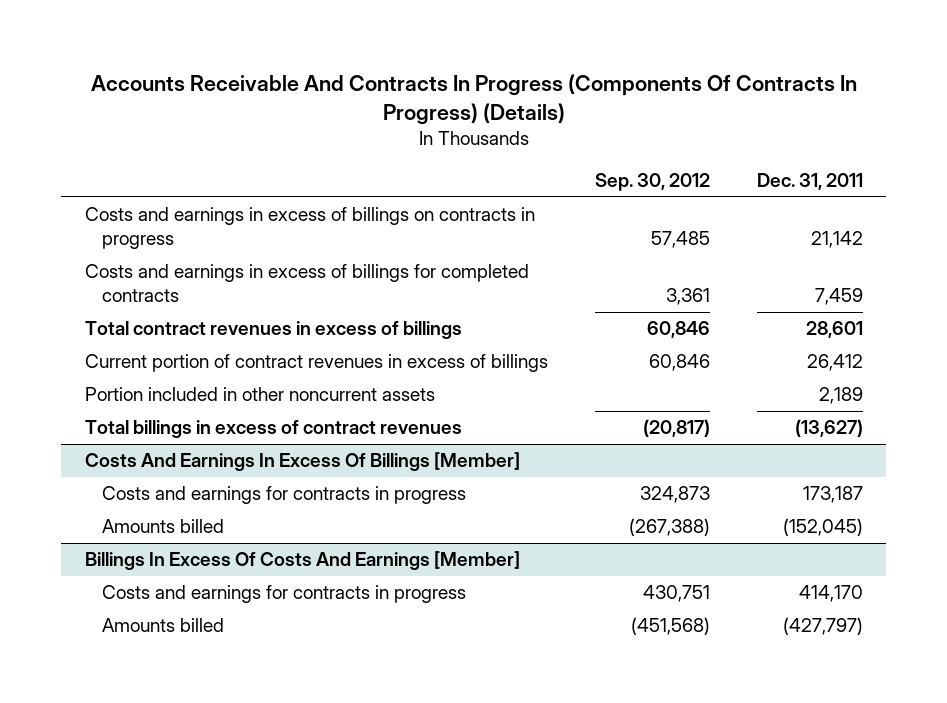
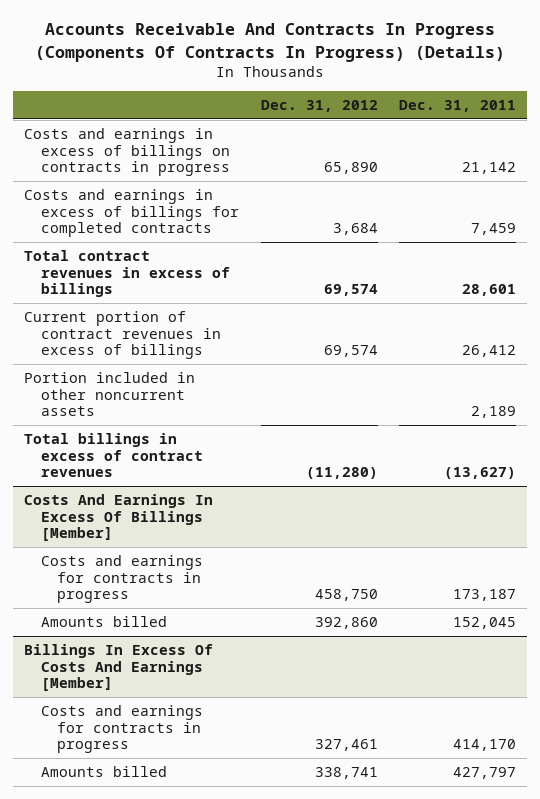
[594,173,710,192] Sep. 30, 2012 -> none
none -> [260,100,378,113] Dec. 31, 2012
[782,518,863,537] (152,045) -> [453,617,517,630] 152,045
[782,617,863,636] (427,797) -> [453,767,517,780] 427,797

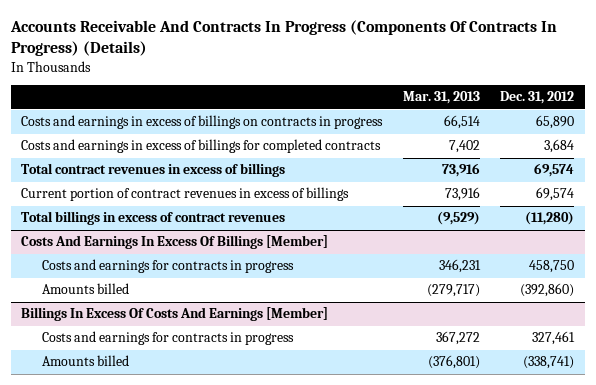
[399,100,517,113] Dec. 31, 2011 -> none
none -> [402,91,480,105] Mar. 31, 2013
[24,372,196,417] Portion included in other noncurrent assets -> none
[314,617,378,630] 392,860 -> [520,283,575,298] (392,860)
[314,767,378,780] 338,741 -> [523,356,575,370] (338,741)

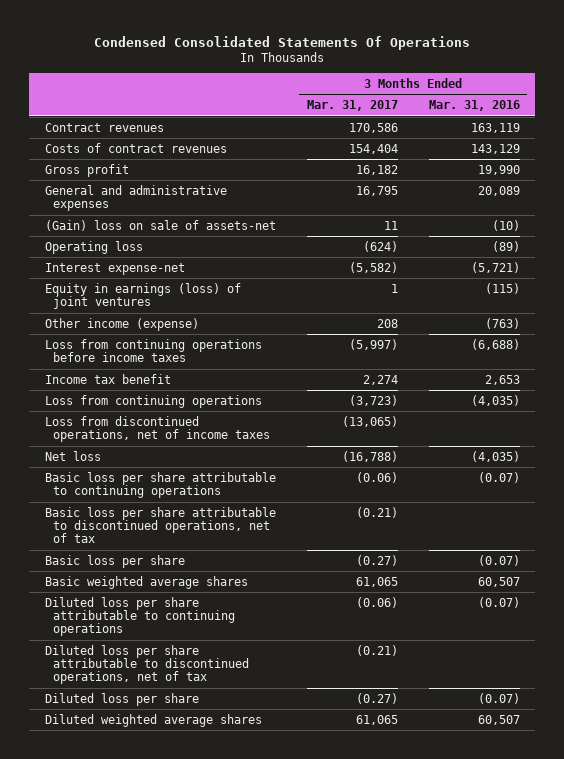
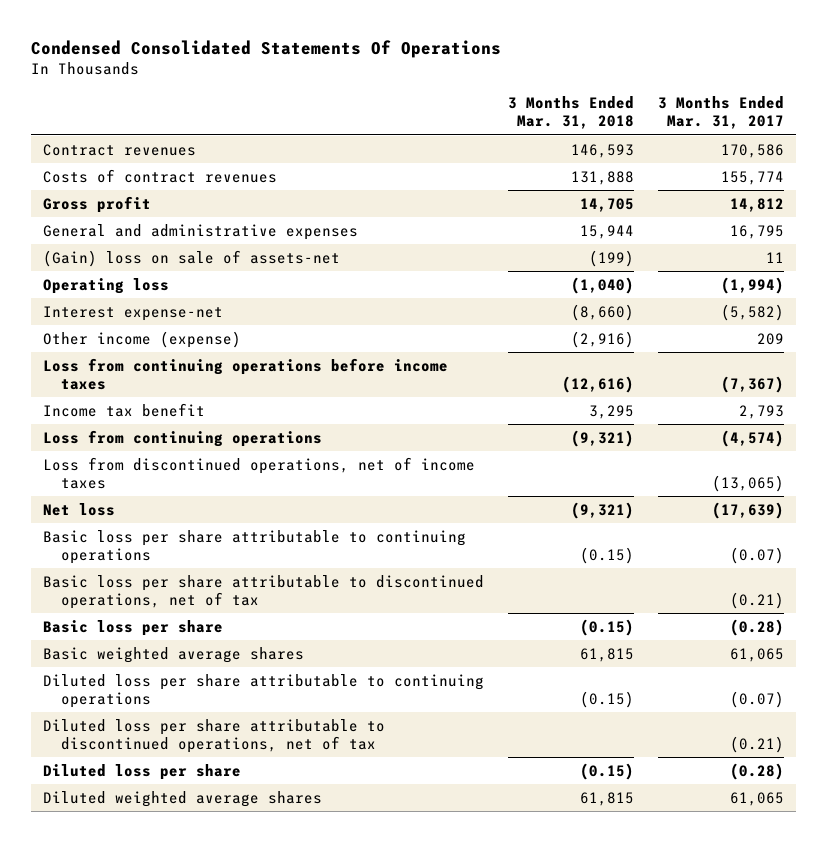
[428,100,520,112] Mar. 31, 2016 -> none
none -> [507,95,634,130] 3 Months Ended Mar. 31, 2018
[348,143,398,154] 154,404 -> [720,170,784,185] 155,774
[355,164,398,175] 16,182 -> [729,197,784,212] 14,812
[362,240,398,252] (624) -> [720,276,784,294] (1,994)
[44,282,241,310] Equity in earnings (loss) of joint ventures -> none
[376,318,398,328] 208 -> [756,332,784,345] 209
[348,338,398,350] (5,997) -> [720,376,784,394] (7,367)
[362,374,398,385] 2,274 -> [738,404,784,419] 2,793
[348,394,398,406] (3,723) -> [720,429,784,447] (4,574)
[341,450,398,462] (16,788) -> [711,501,784,519] (17,639)
[355,471,398,483] (0.06) -> [729,547,784,565] (0.07)
[355,554,398,566] (0.27) -> [729,618,784,636] (0.28)
[355,596,398,608] (0.06) -> [729,691,784,709] (0.07)
[355,692,398,704] (0.27) -> [729,762,784,780] (0.28)

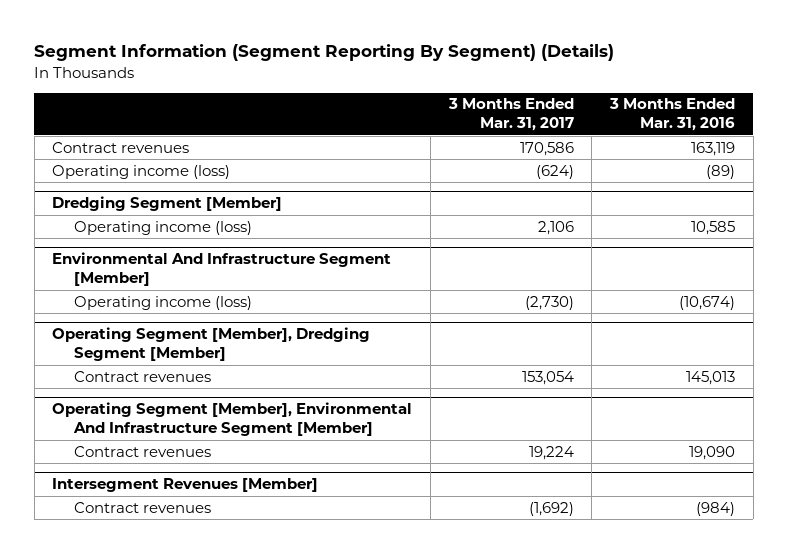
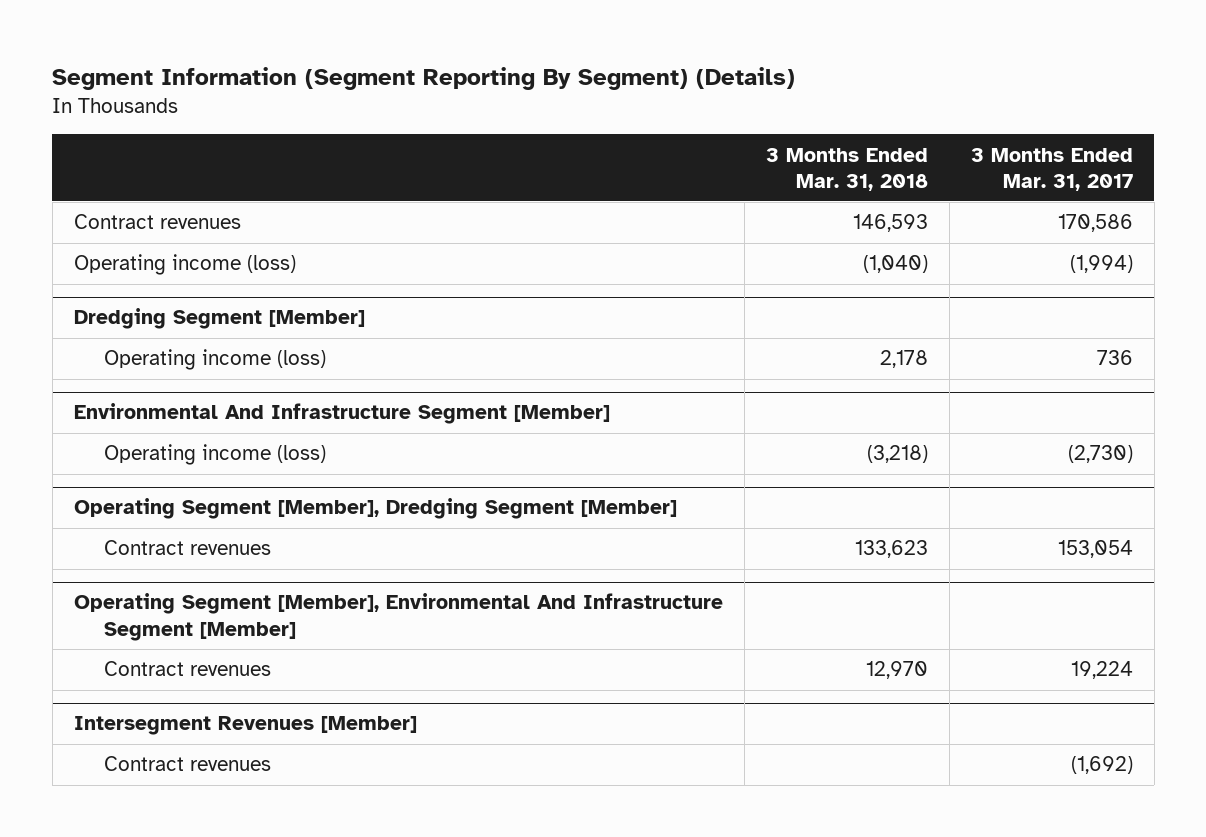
[609,98,736,132] 3 Months Ended Mar. 31, 2016 -> none
none -> [765,147,928,191] 3 Months Ended Mar. 31, 2018
[535,164,574,179] (624) -> [1069,255,1133,274] (1,994)
[537,220,574,235] 2,106 -> [1096,350,1133,366] 736

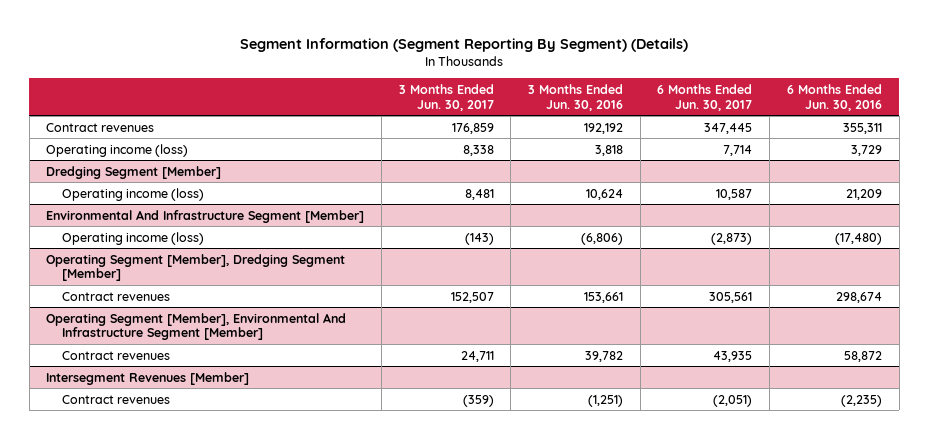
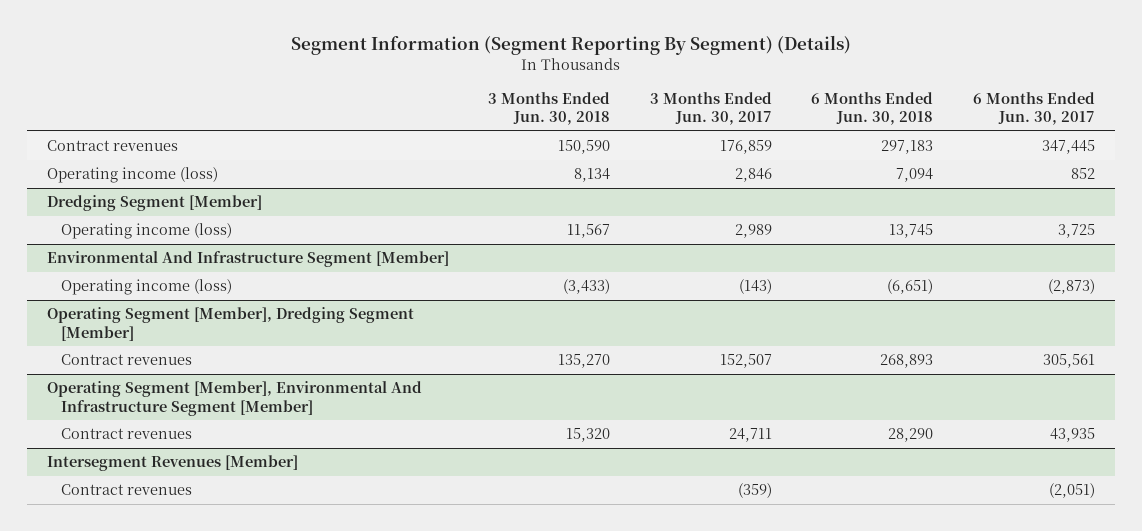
[528,83,624,111] 3 Months Ended Jun. 30, 2016 -> none
[786,83,882,111] 6 Months Ended Jun. 30, 2016 -> none
none -> [488,91,611,125] 3 Months Ended Jun. 30, 2018
none -> [811,91,934,125] 6 Months Ended Jun. 30, 2018
[462,144,494,156] 8,338 -> [734,168,772,183] 2,846
[723,144,753,156] 7,714 -> [1070,168,1095,180] 852
[464,188,494,200] 8,481 -> [734,224,772,239] 2,989
[716,188,753,200] 10,587 -> [1057,224,1095,239] 3,725

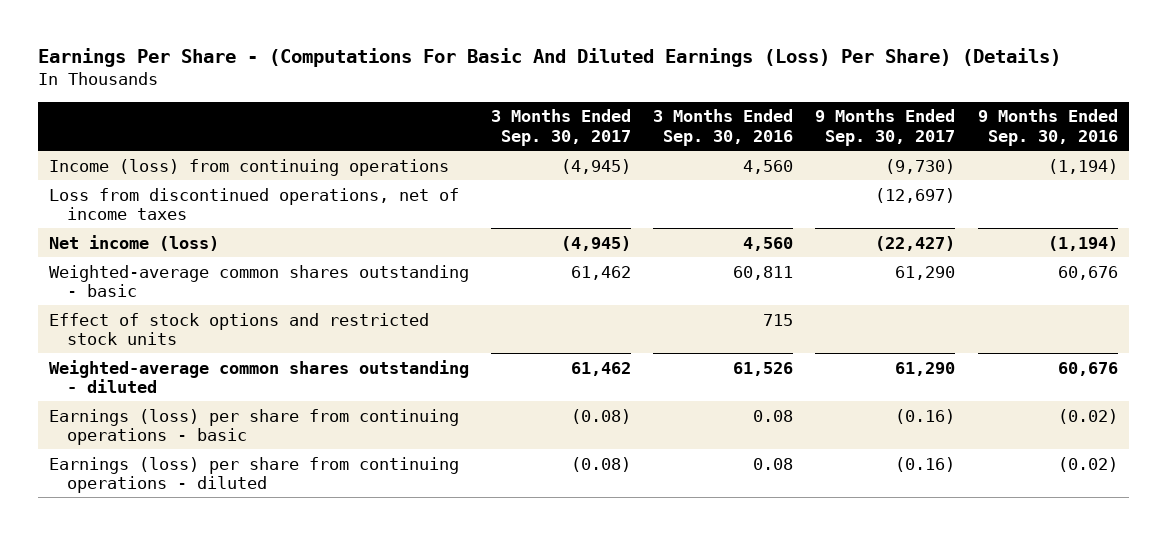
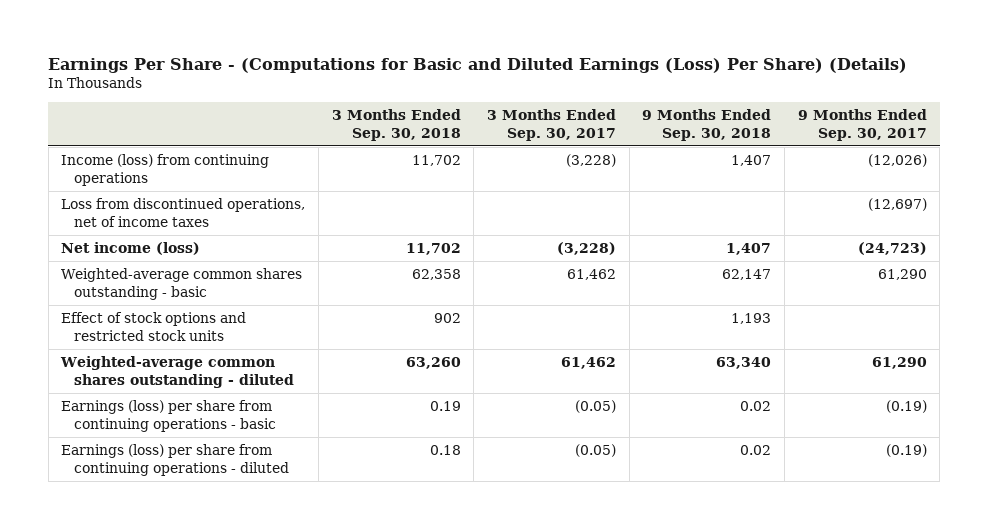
[38,48,1062,68] Earnings Per Share - (Computations For Basic And Diluted Earnings (Loss) Per Share) (Details) -> [48,57,908,73] Earnings Per Share - (Computations for Basic and Diluted Earnings (Loss) Per Share) (Details)
[653,109,794,146] 3 Months Ended Sep. 30, 2016 -> none
[977,109,1118,146] 9 Months Ended Sep. 30, 2016 -> none
none -> [331,109,461,141] 3 Months Ended Sep. 30, 2018
none -> [642,109,772,141] 9 Months Ended Sep. 30, 2018
[561,158,632,174] (4,945) -> [566,153,617,167] (3,228)
[885,158,956,174] (9,730) -> [867,153,927,167] (12,026)
[561,235,632,251] (4,945) -> [557,241,617,255] (3,228)
[875,235,956,251] (22,427) -> [857,241,927,255] (24,723)
[571,408,632,424] (0.08) -> [575,399,617,413] (0.05)
[895,408,956,424] (0.16) -> [885,399,927,413] (0.19)
[571,456,632,472] (0.08) -> [575,443,617,457] (0.05)
[895,456,956,472] (0.16) -> [885,443,927,457] (0.19)

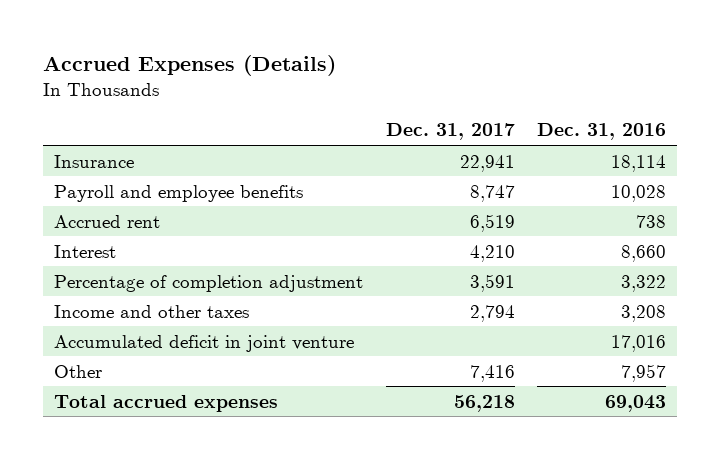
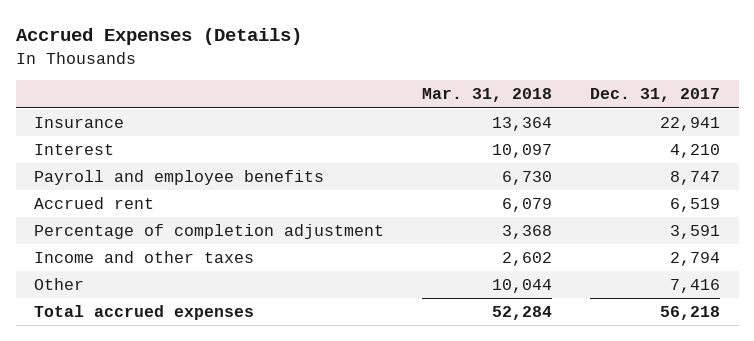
[537,123,667,141] Dec. 31, 2016 -> none
none -> [422,88,553,103] Mar. 31, 2018
[54,244,117,258] Interest -> [34,144,115,156] Interest
[54,334,355,352] Accumulated deficit in joint venture -> none

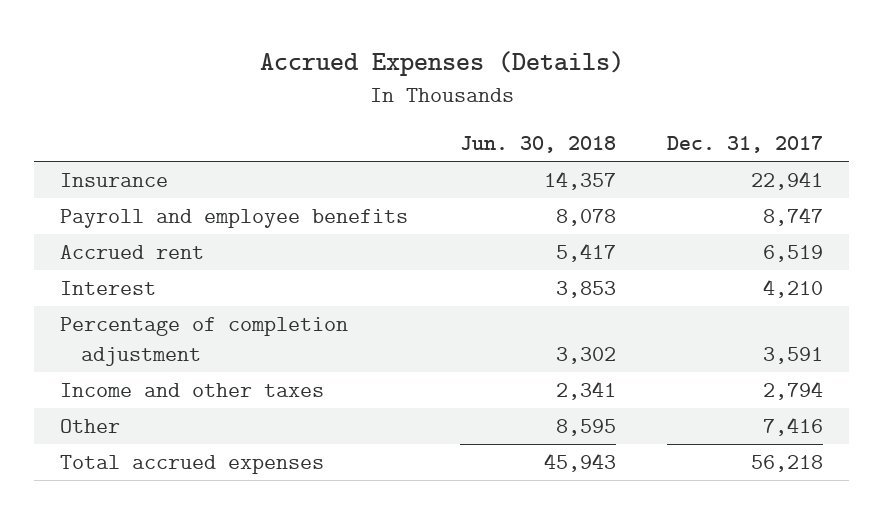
[422,88,553,103] Mar. 31, 2018 -> none
none -> [459,136,616,154] Jun. 30, 2018
[34,144,115,156] Interest -> [60,281,157,296] Interest

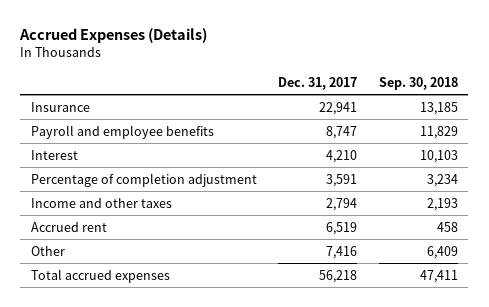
[459,136,616,154] Jun. 30, 2018 -> none
none -> [378,76,458,90] Sep. 30, 2018
[60,245,205,260] Accrued rent -> [31,221,108,232] Accrued rent

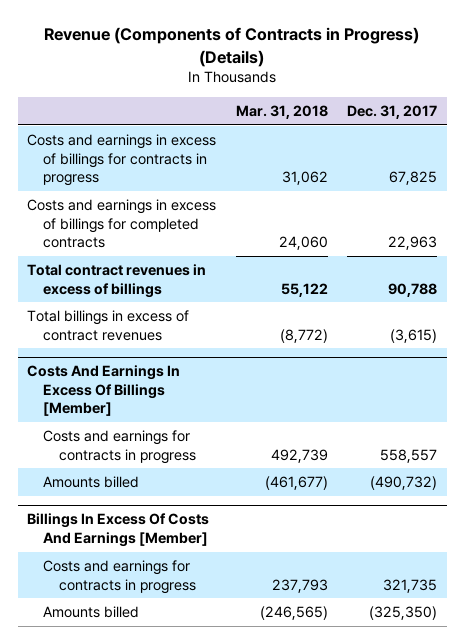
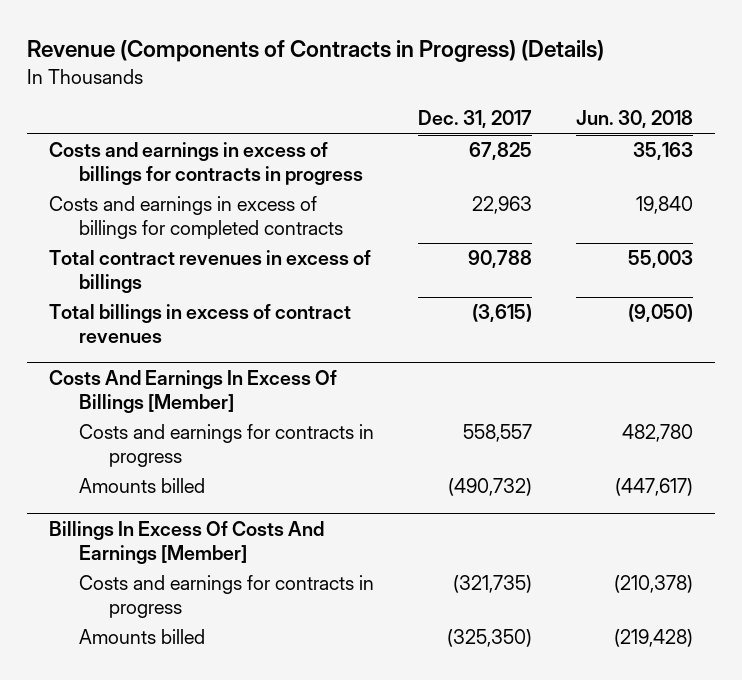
[235,104,328,119] Mar. 31, 2018 -> none
none -> [576,110,694,129] Jun. 30, 2018
[383,578,438,593] 321,735 -> [453,575,533,594] (321,735)

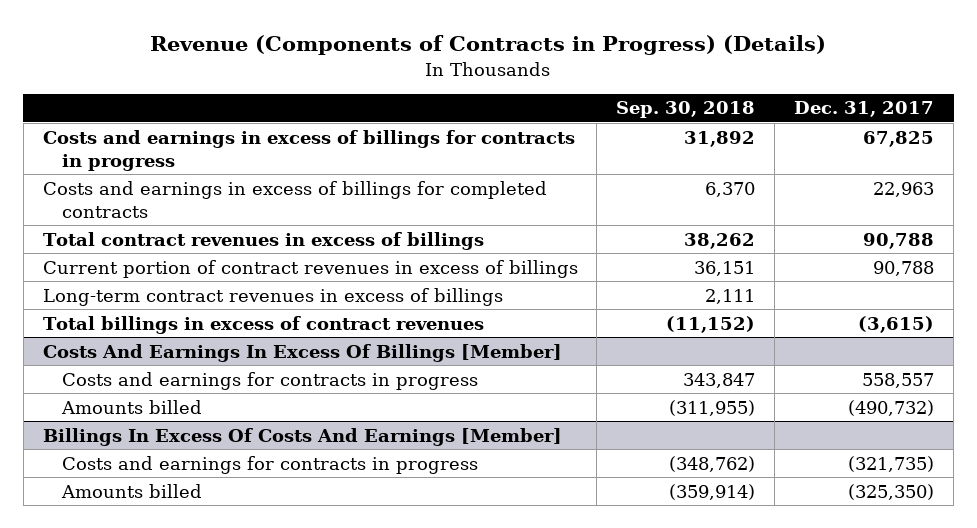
[576,110,694,129] Jun. 30, 2018 -> none
none -> [616,101,756,119] Sep. 30, 2018
none -> [42,259,578,278] Current portion of contract revenues in excess of billings
none -> [42,287,503,306] Long-term contract revenues in excess of billings

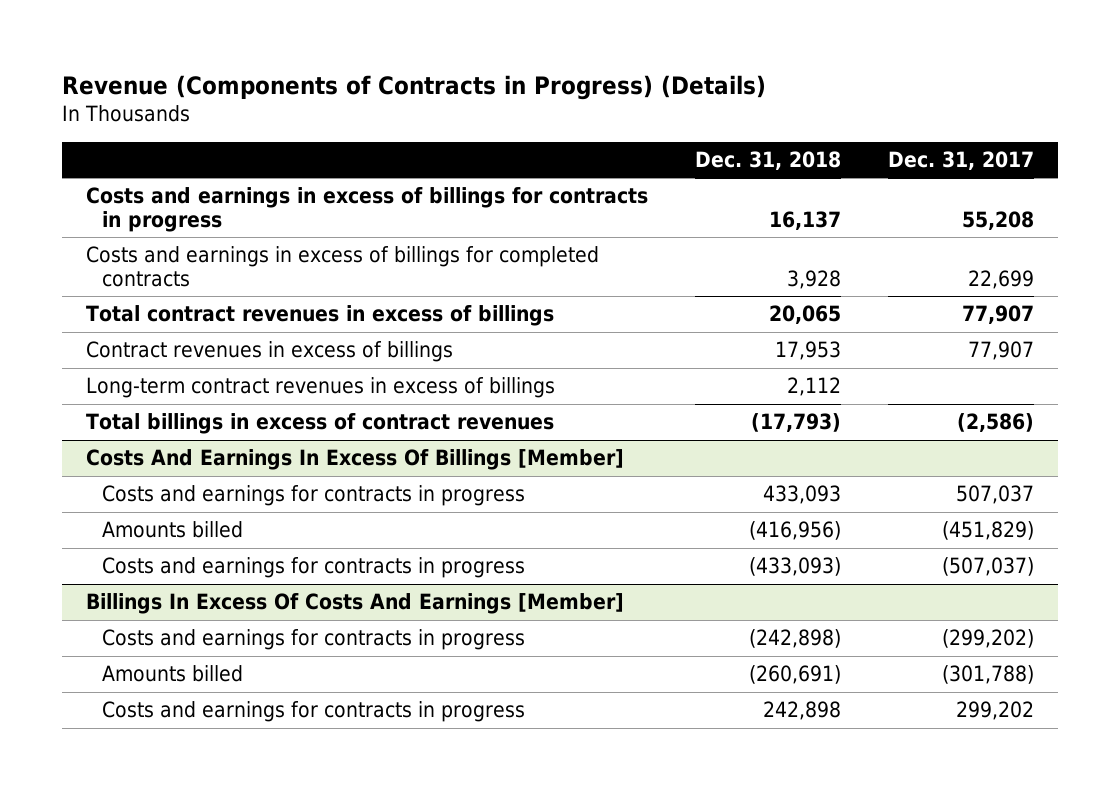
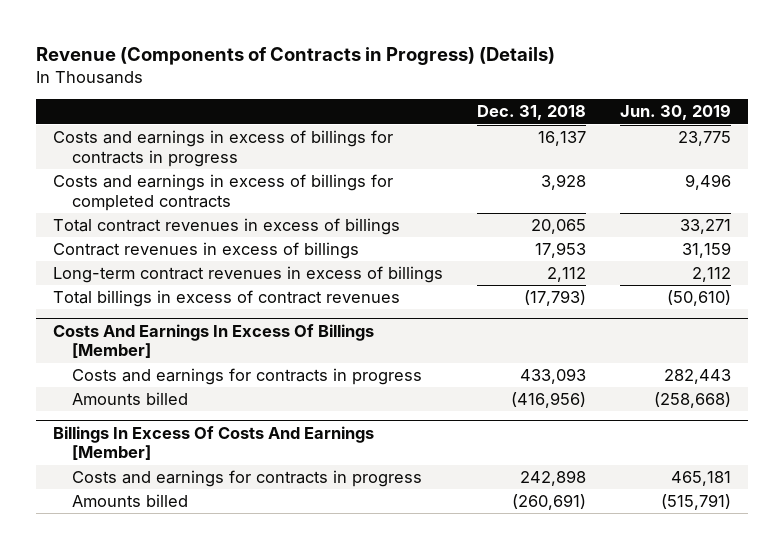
[888,150,1035,170] Dec. 31, 2017 -> none
none -> [619,104,731,121] Jun. 30, 2019
[102,557,526,579] Costs and earnings for contracts in progress -> none
[102,629,526,651] Costs and earnings for contracts in progress -> none
[102,665,244,683] Amounts billed -> [71,494,188,508] Amounts billed

